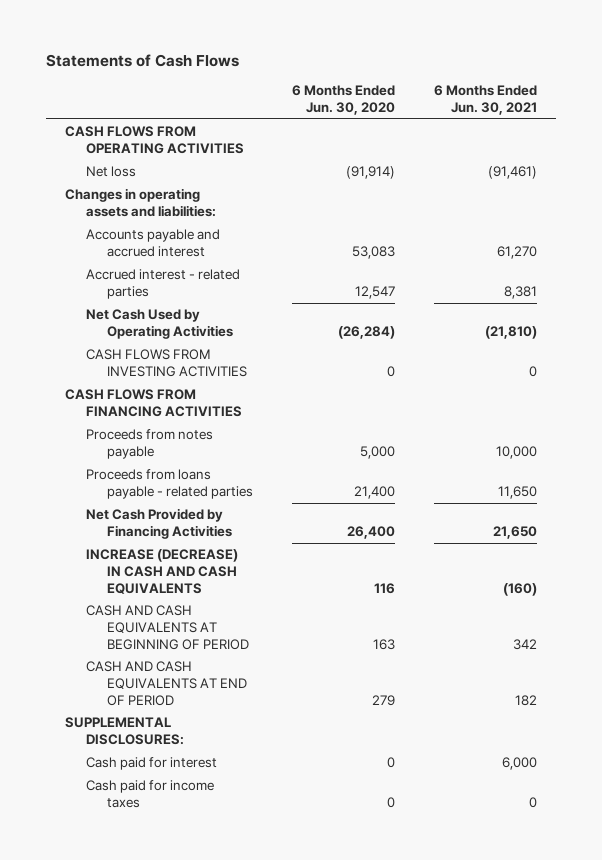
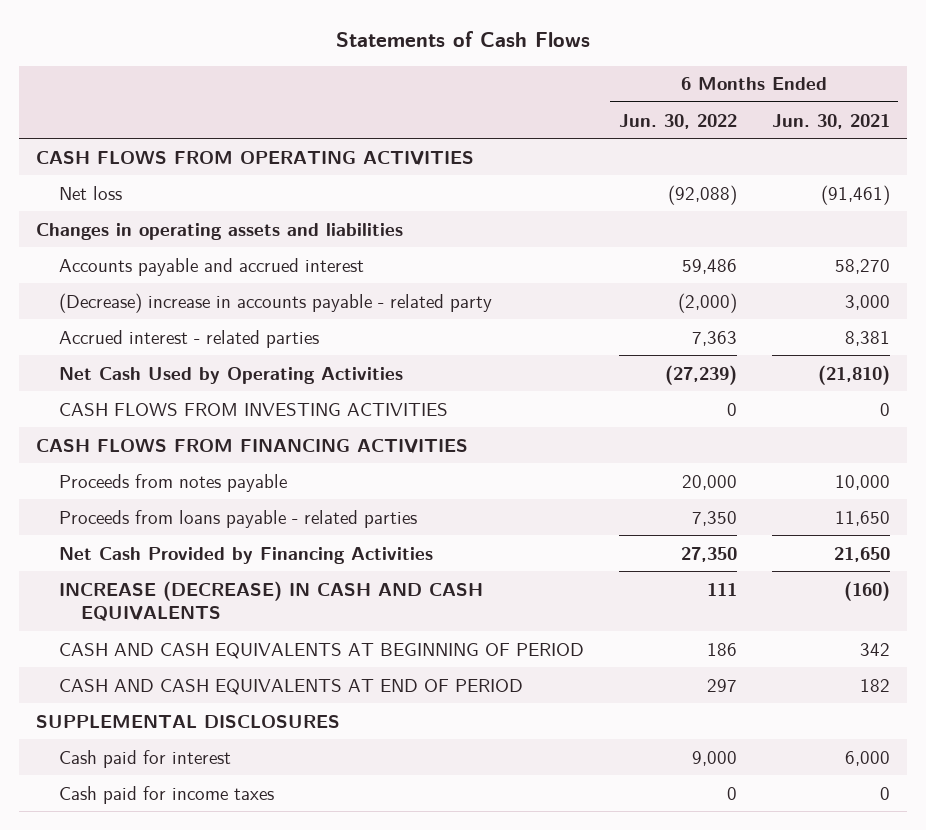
[291,85,395,116] 6 Months Ended Jun. 30, 2020 -> none
none -> [618,113,737,129] Jun. 30, 2022
[65,188,216,217] Changes in operating assets and liabilities: -> [36,222,404,240] Changes in operating assets and liabilities
[496,245,537,259] 61,270 -> [834,258,890,274] 58,270
none -> [58,292,492,313] (Decrease) increase in accounts payable - related party
[65,717,184,745] SUPPLEMENTAL DISCLOSURES: -> [36,714,341,728] SUPPLEMENTAL DISCLOSURES

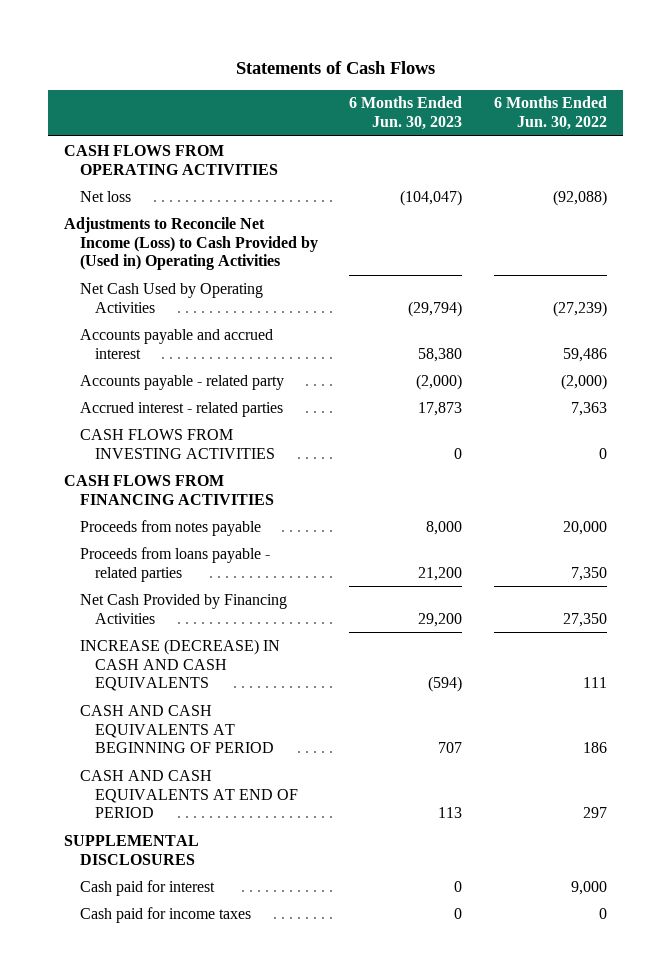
[771,113,890,129] Jun. 30, 2021 -> none
none -> [349,96,463,131] 6 Months Ended Jun. 30, 2023
[36,222,404,240] Changes in operating assets and liabilities -> none
none -> [64,216,318,271] Adjustments to Reconcile Net Income (Loss) to Cash Provided by (Used in) Operating Activities
[58,366,403,384] Net Cash Used by Operating Activities -> [79,282,263,313] Net Cash Used by Operating Activities
[58,292,492,313] (Decrease) increase in accounts payable - related party -> [79,374,284,390] Accounts payable - related party

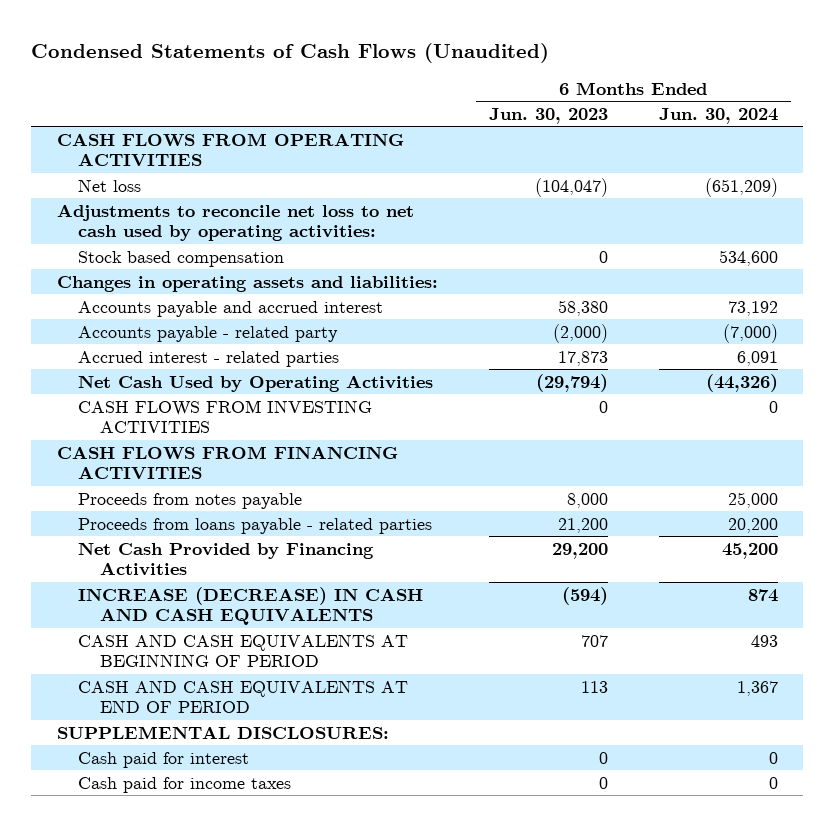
[235,60,435,74] Statements of Cash Flows -> [31,43,550,64] Condensed Statements of Cash Flows (Unaudited)
[494,96,608,131] 6 Months Ended Jun. 30, 2022 -> none
none -> [658,107,778,124] Jun. 30, 2024
[64,216,318,271] Adjustments to Reconcile Net Income (Loss) to Cash Provided by (Used in) Operating Activities -> [56,203,414,242] Adjustments to reconcile net loss to net cash used by operating activities:
none -> [78,250,285,267] Stock based compensation
none -> [56,275,438,292] Changes in operating assets and liabilities:
[79,282,263,313] Net Cash Used by Operating Activities -> [78,374,434,392] Net Cash Used by Operating Activities
[64,834,200,865] SUPPLEMENTAL DISCLOSURES -> [56,725,389,739] SUPPLEMENTAL DISCLOSURES:

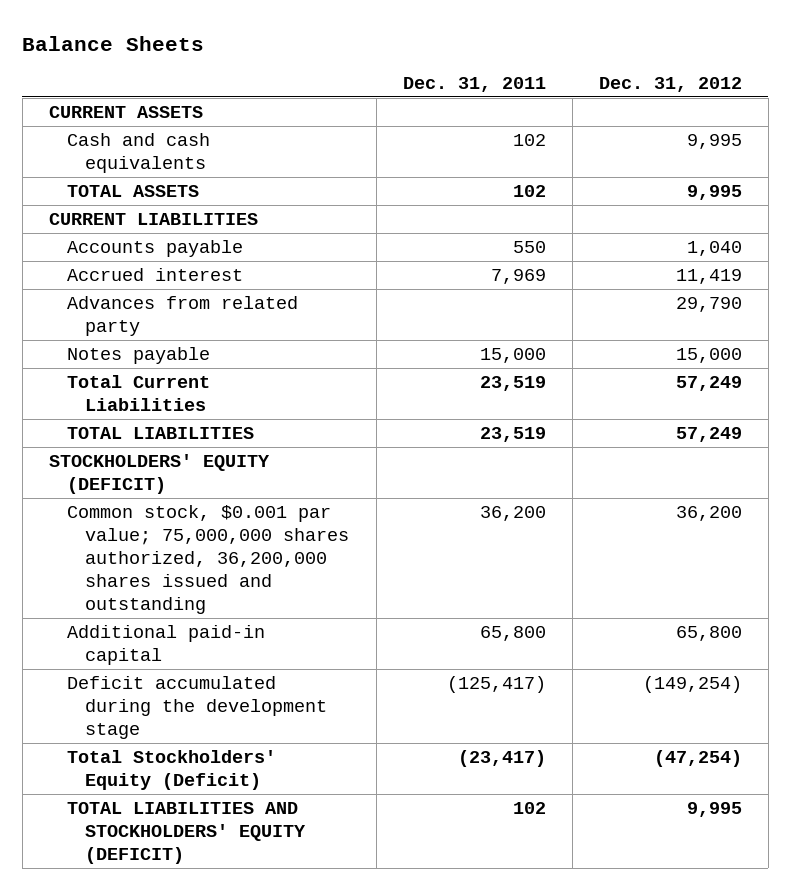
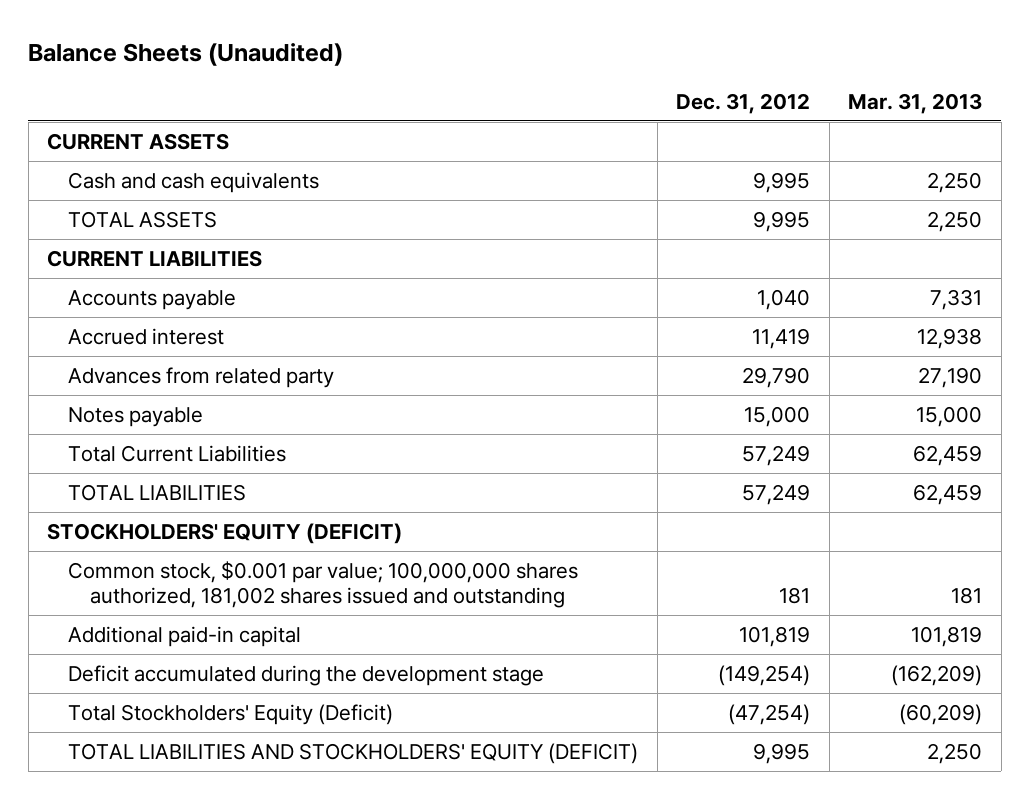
[22,35,205,51] Balance Sheets -> [28,42,344,66] Balance Sheets (Unaudited)
[402,76,546,92] Dec. 31, 2011 -> none
none -> [848,92,983,114] Mar. 31, 2013
[67,504,350,615] Common stock, $0.001 par value; 75,000,000 shares authorized, 36,200,000 shares issued and outstanding -> [68,560,579,608] Common stock, $0.001 par value; 100,000,000 shares authorized, 181,002 shares issued and outstanding
[675,505,742,521] 36,200 -> [779,586,811,604] 181
[675,625,742,641] 65,800 -> [739,625,811,647] 101,819

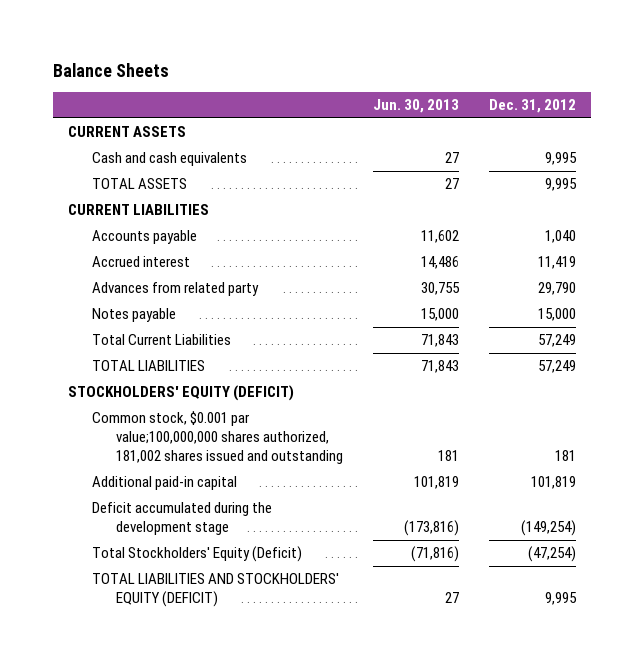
[28,42,344,66] Balance Sheets (Unaudited) -> [53,62,170,77] Balance Sheets
[848,92,983,114] Mar. 31, 2013 -> none
none -> [372,99,459,114] Jun. 30, 2013
[68,560,579,608] Common stock, $0.001 par value; 100,000,000 shares authorized, 181,002 shares issued and outstanding -> [91,411,343,465] Common stock, $0.001 par value;100,000,000 shares authorized, 181,002 shares issued and outstanding

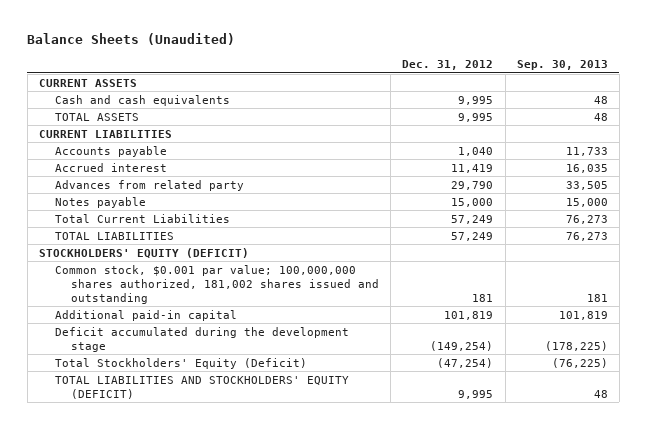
[53,62,170,77] Balance Sheets -> [27,33,236,46] Balance Sheets (Unaudited)
[372,99,459,114] Jun. 30, 2013 -> none
none -> [516,60,608,71] Sep. 30, 2013
[91,411,343,465] Common stock, $0.001 par value;100,000,000 shares authorized, 181,002 shares issued and outstanding -> [55,264,380,304] Common stock, $0.001 par value; 100,000,000 shares authorized, 181,002 shares issued and outstanding

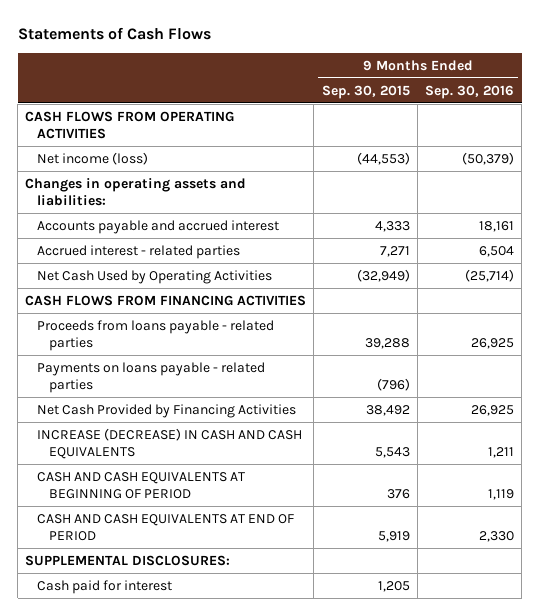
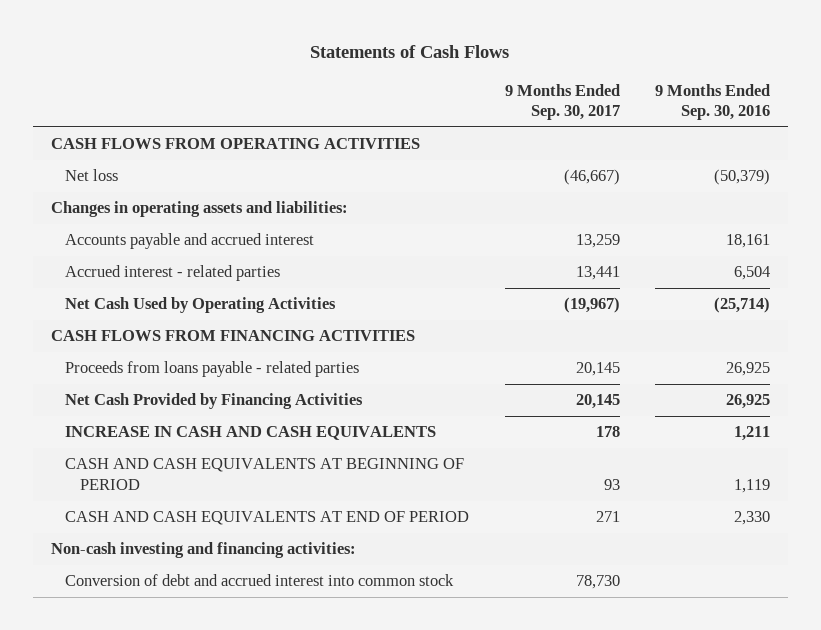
[321,84,410,99] Sep. 30, 2015 -> none
none -> [504,83,620,121] 9 Months Ended Sep. 30, 2017
[37,151,149,165] Net income (loss) -> [65,169,119,182] Net loss
[37,361,266,393] Payments on loans payable - related parties -> none
[37,427,303,459] INCREASE (DECREASE) IN CASH AND CASH EQUIVALENTS -> [65,426,437,441] INCREASE IN CASH AND CASH EQUIVALENTS
[25,554,231,566] SUPPLEMENTAL DISCLOSURES: -> none
[37,579,173,594] Cash paid for interest -> none
none -> [50,542,356,559] Non-cash investing and financing activities:
none -> [65,574,455,587] Conversion of debt and accrued interest into common stock

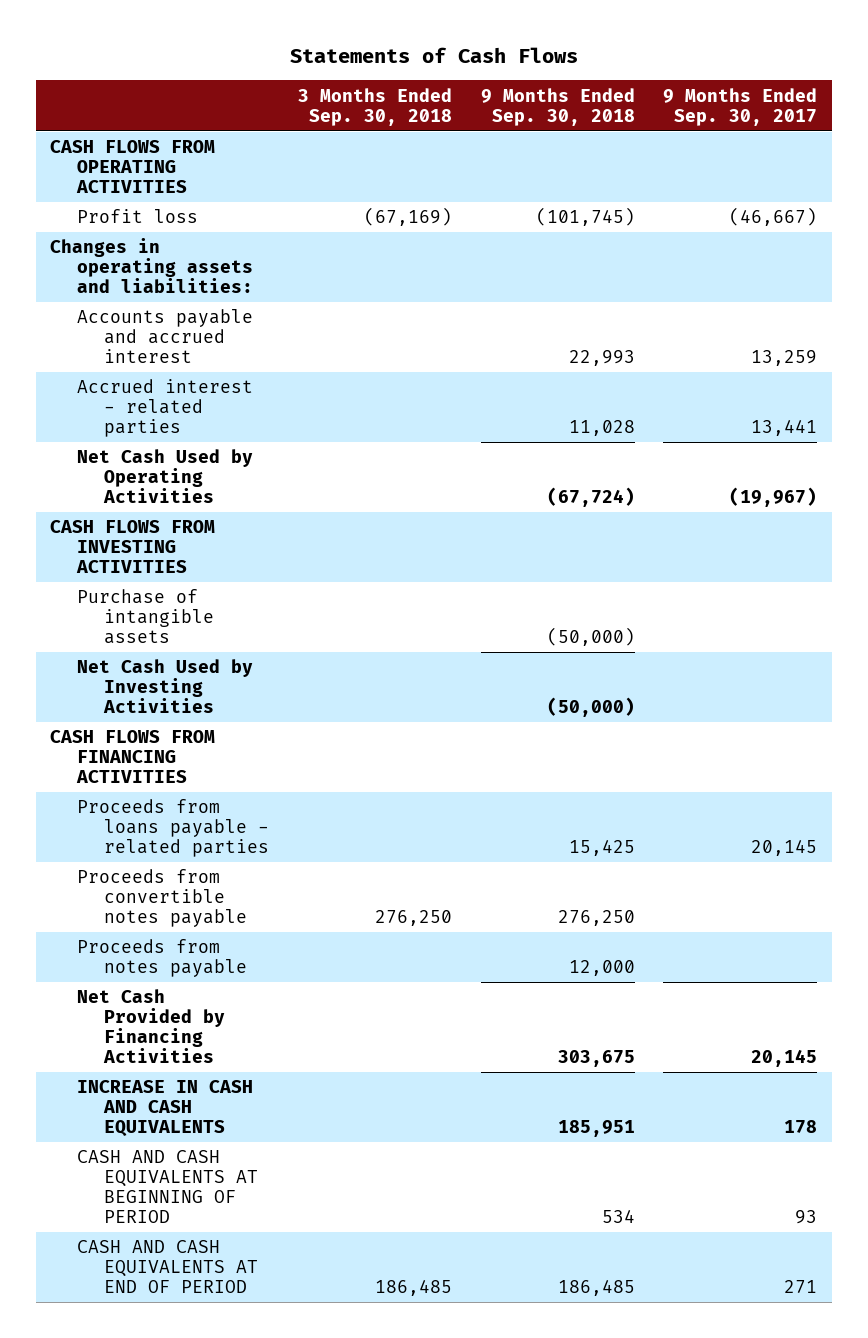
[655,83,771,121] 9 Months Ended Sep. 30, 2016 -> none
none -> [297,87,452,126] 3 Months Ended Sep. 30, 2018
none -> [480,87,635,126] 9 Months Ended Sep. 30, 2018
[65,169,119,182] Net loss -> [77,209,199,224] Profit loss
none -> [50,520,216,574] CASH FLOWS FROM INVESTING ACTIVITIES
none -> [77,589,214,645] Purchase of intangible assets
none -> [77,659,254,714] Net Cash Used by Investing Activities
none -> [77,869,247,928] Proceeds from convertible notes payable
none -> [77,939,247,978] Proceeds from notes payable
[50,542,356,559] Non-cash investing and financing activities: -> none
[65,574,455,587] Conversion of debt and accrued interest into common stock -> none

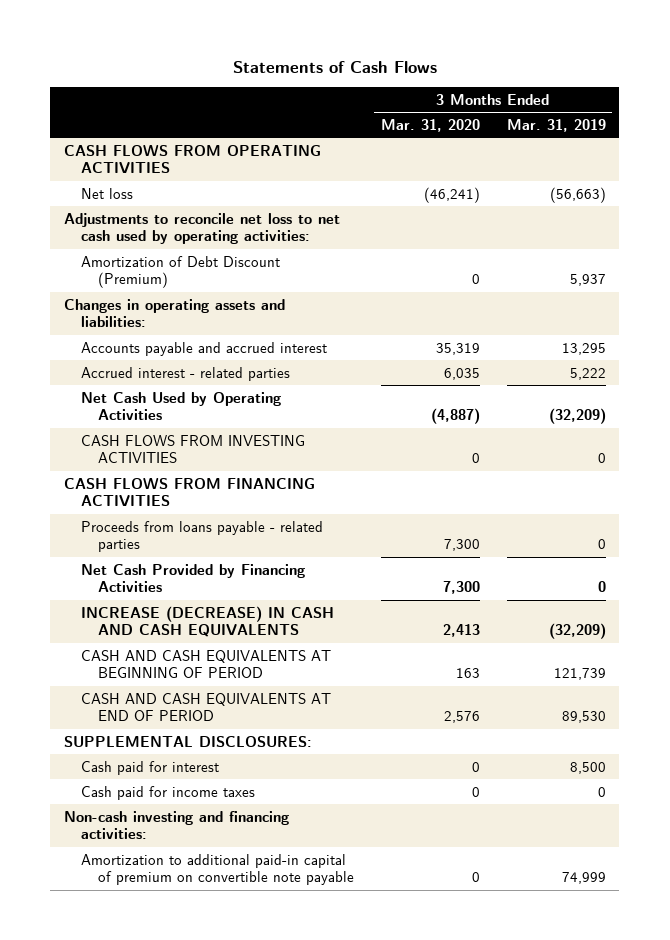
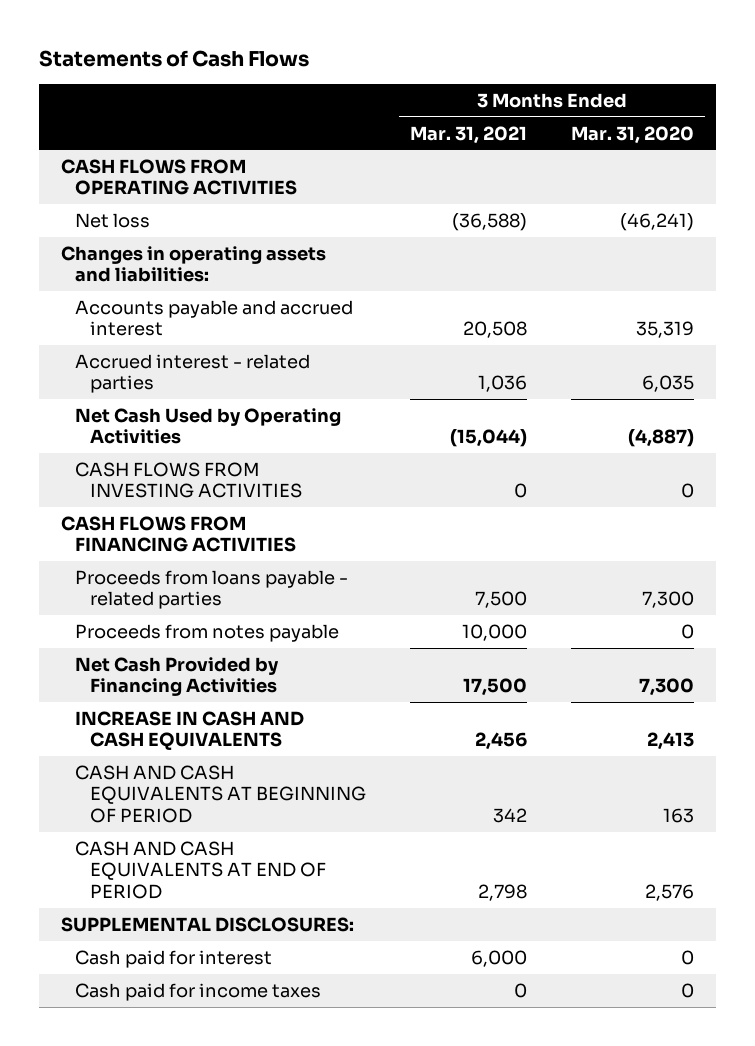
[506,118,606,132] Mar. 31, 2019 -> none
none -> [410,125,528,144] Mar. 31, 2021
[63,212,340,245] Adjustments to reconcile net loss to net cash used by operating activities: -> none
[80,255,280,289] Amortization of Debt Discount (Premium) -> none
none -> [75,623,340,642] Proceeds from notes payable
[80,605,334,638] INCREASE (DECREASE) IN CASH AND CASH EQUIVALENTS -> [75,710,305,751] INCREASE IN CASH AND CASH EQUIVALENTS
[63,810,289,840] Non-cash investing and financing activities: -> none
[80,853,354,886] Amortization to additional paid-in capital of premium on convertible note payable -> none

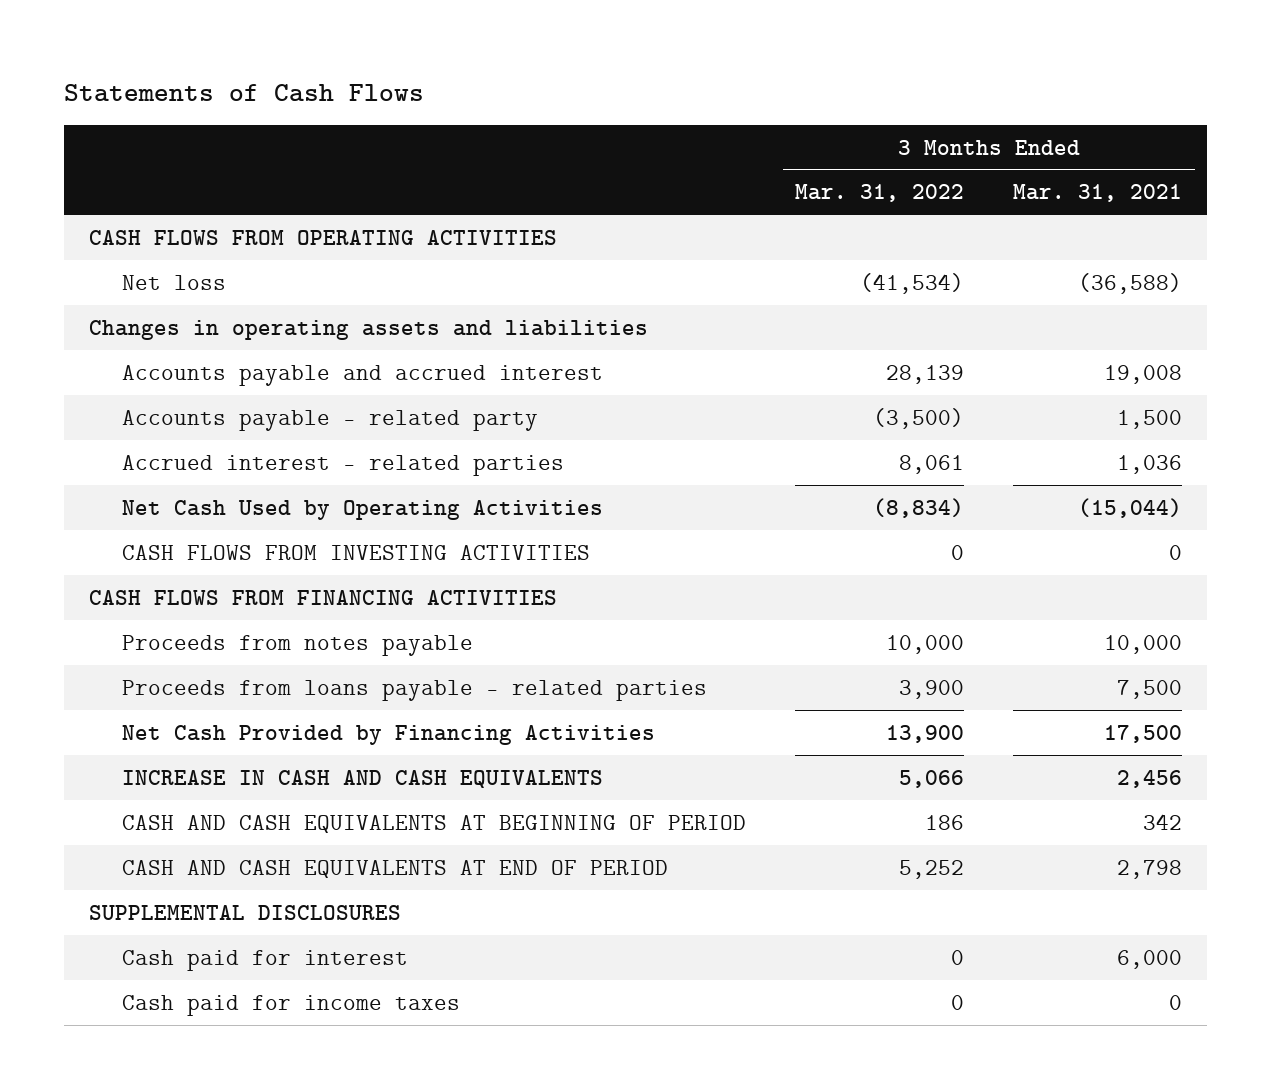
[571,125,695,144] Mar. 31, 2020 -> none
none -> [794,184,964,203] Mar. 31, 2022
[60,245,326,283] Changes in operating assets and liabilities: -> [89,319,649,340] Changes in operating assets and liabilities
[463,321,528,339] 20,508 -> [1104,364,1183,384] 19,008
none -> [121,409,538,431] Accounts payable - related party
[75,569,349,610] Proceeds from loans payable - related parties -> [121,679,707,701] Proceeds from loans payable - related parties
[60,916,354,932] SUPPLEMENTAL DISCLOSURES: -> [89,904,402,920] SUPPLEMENTAL DISCLOSURES

